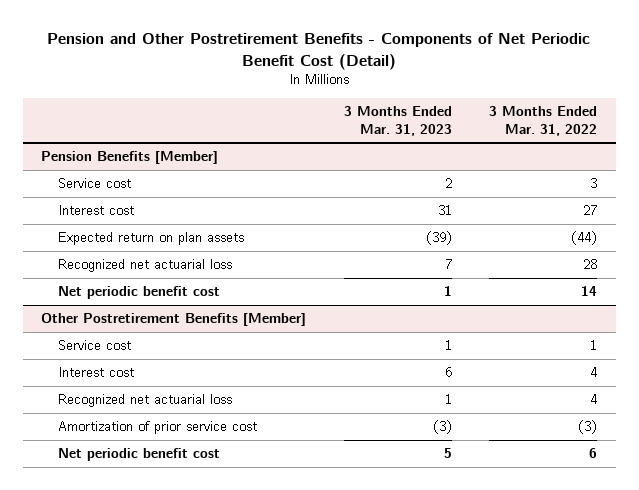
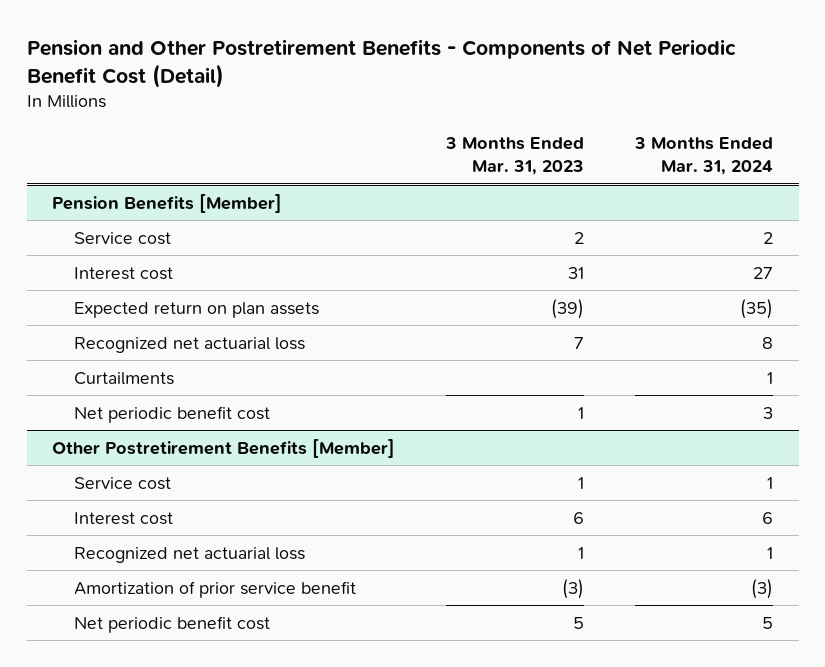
[489,106,598,136] 3 Months Ended Mar. 31, 2022 -> none
none -> [634,137,774,176] 3 Months Ended Mar. 31, 2024
none -> [74,371,175,385] Curtailments
[57,421,257,435] Amortization of prior service cost -> [74,580,357,598] Amortization of prior service benefit

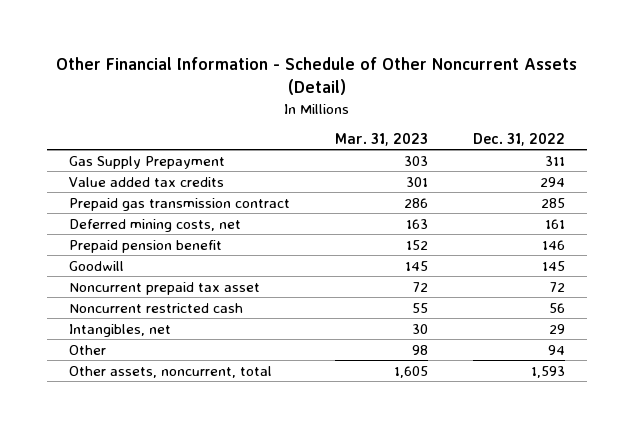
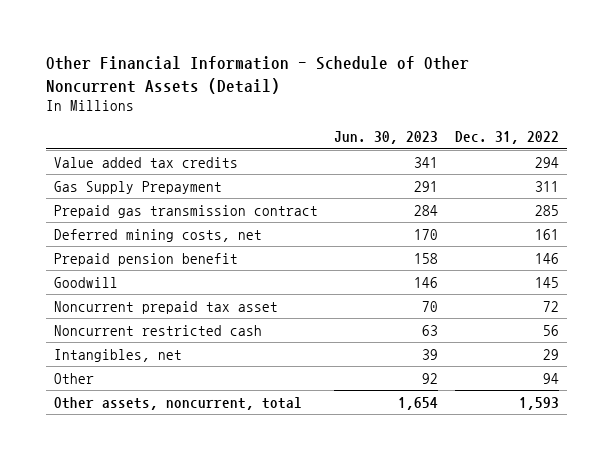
[334,133,428,147] Mar. 31, 2023 -> none
none -> [334,131,439,145] Jun. 30, 2023
[69,155,226,169] Gas Supply Prepayment -> [53,180,222,194] Gas Supply Prepayment

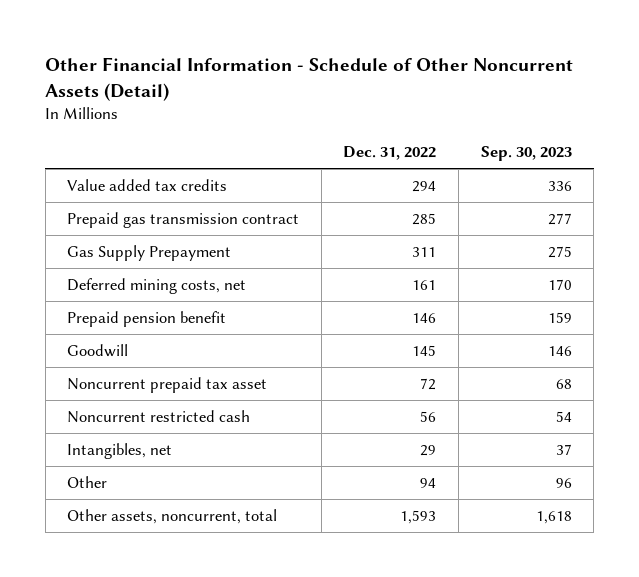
[334,131,439,145] Jun. 30, 2023 -> none
none -> [480,146,572,162] Sep. 30, 2023
[53,180,222,194] Gas Supply Prepayment -> [67,244,232,261] Gas Supply Prepayment

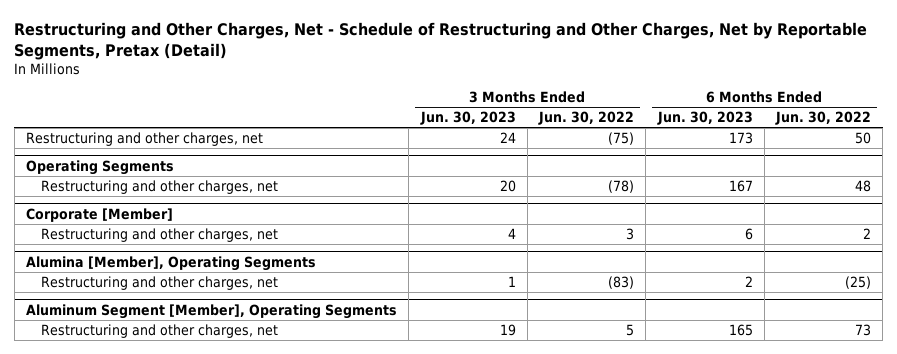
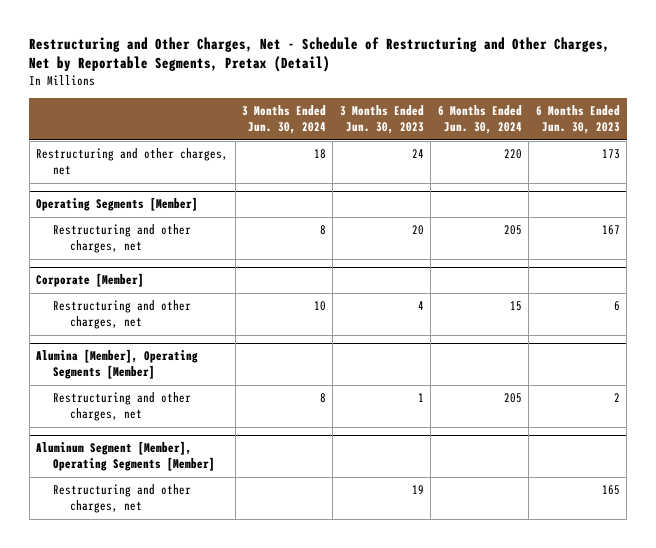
[538,111,635,126] Jun. 30, 2022 -> none
[775,111,872,126] Jun. 30, 2022 -> none
none -> [241,105,326,135] 3 Months Ended Jun. 30, 2024
none -> [437,105,522,135] 6 Months Ended Jun. 30, 2024
[26,159,175,175] Operating Segments -> [36,197,199,212] Operating Segments [Member]
[26,255,317,271] Alumina [Member], Operating Segments -> [36,349,199,380] Alumina [Member], Operating Segments [Member]
[26,303,398,319] Aluminum Segment [Member], Operating Segments -> [36,441,216,472] Aluminum Segment [Member], Operating Segments [Member]

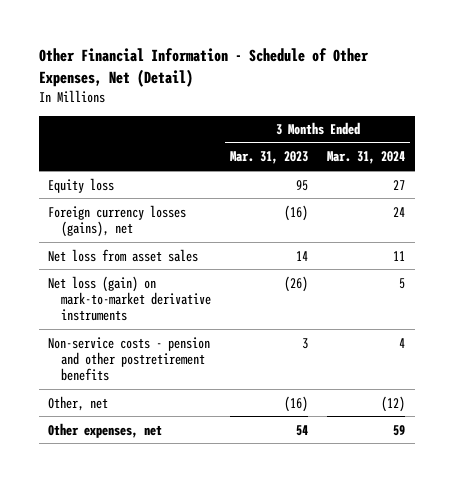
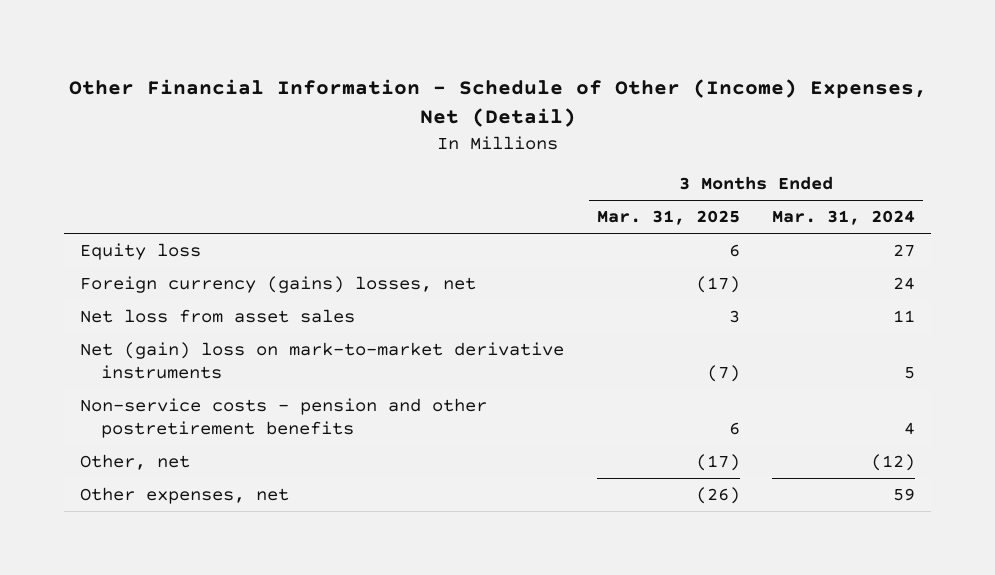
[38,47,369,87] Other Financial Information - Schedule of Other Expenses, Net (Detail) -> [68,78,927,128] Other Financial Information - Schedule of Other (Income) Expenses, Net (Detail)
[230,151,309,165] Mar. 31, 2023 -> none
none -> [596,210,740,226] Mar. 31, 2025
[48,204,187,237] Foreign currency losses (gains), net -> [80,276,477,294] Foreign currency (gains) losses, net
[48,275,211,322] Net loss (gain) on mark-to-market derivative instruments -> [80,342,565,379] Net (gain) loss on mark-to-market derivative instruments

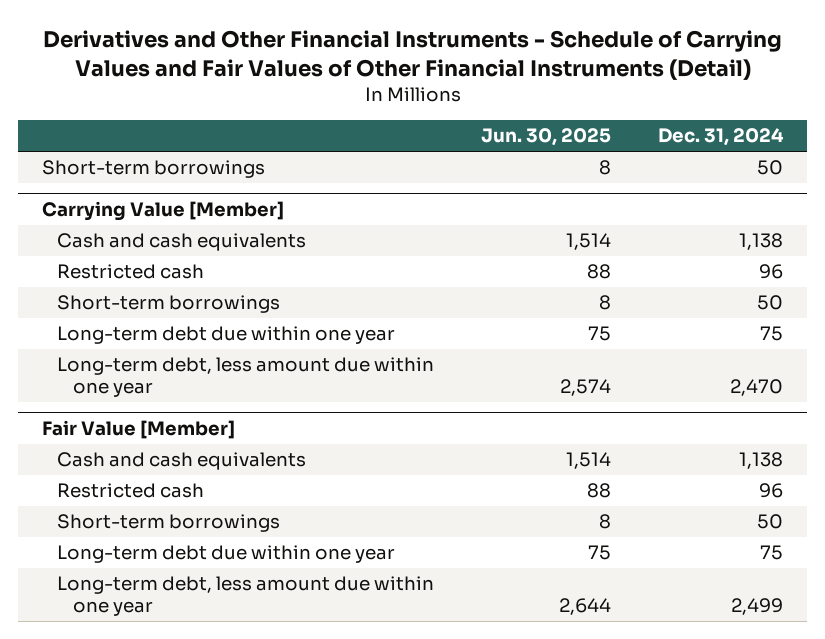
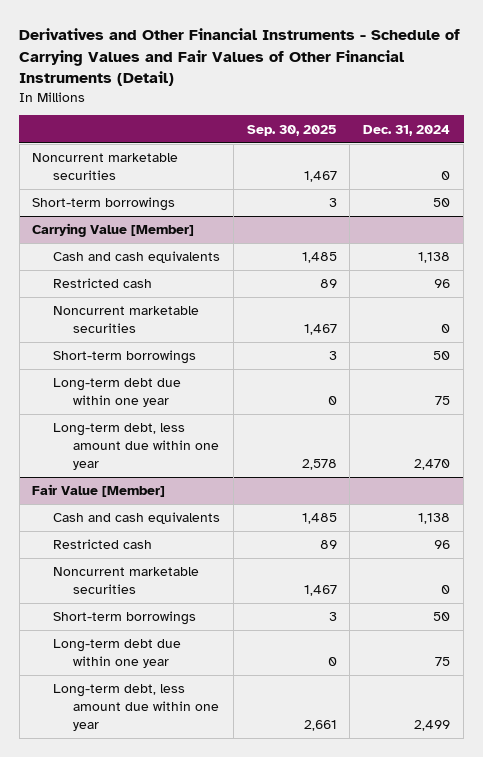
[481,128,612,147] Jun. 30, 2025 -> none
none -> [246,124,337,136] Sep. 30, 2025
none -> [32,153,179,180] Noncurrent marketable securities
none -> [52,306,199,333] Noncurrent marketable securities
none -> [52,567,199,594] Noncurrent marketable securities

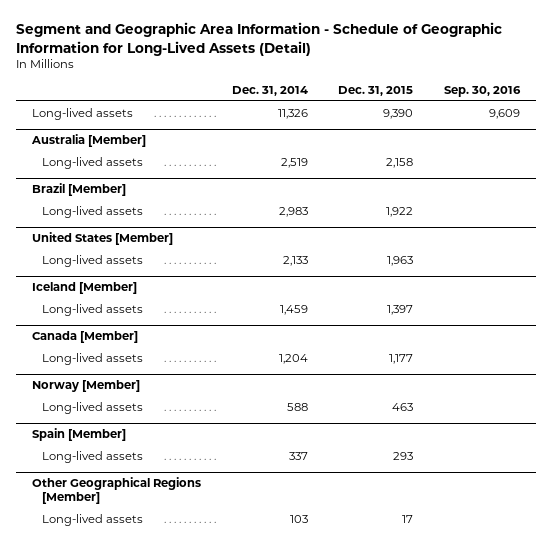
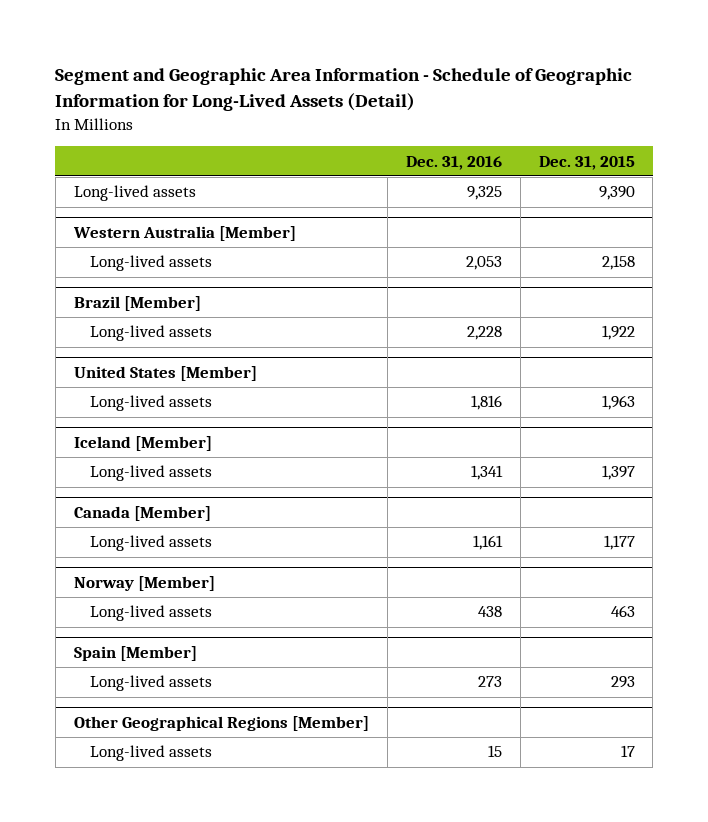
[231,86,308,97] Dec. 31, 2014 -> none
[444,86,522,98] Sep. 30, 2016 -> none
none -> [405,155,502,170] Dec. 31, 2016
[30,134,146,148] Australia [Member] -> [72,226,296,242] Western Australia [Member]

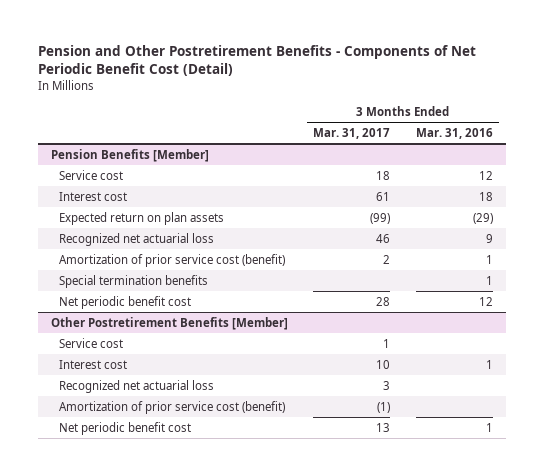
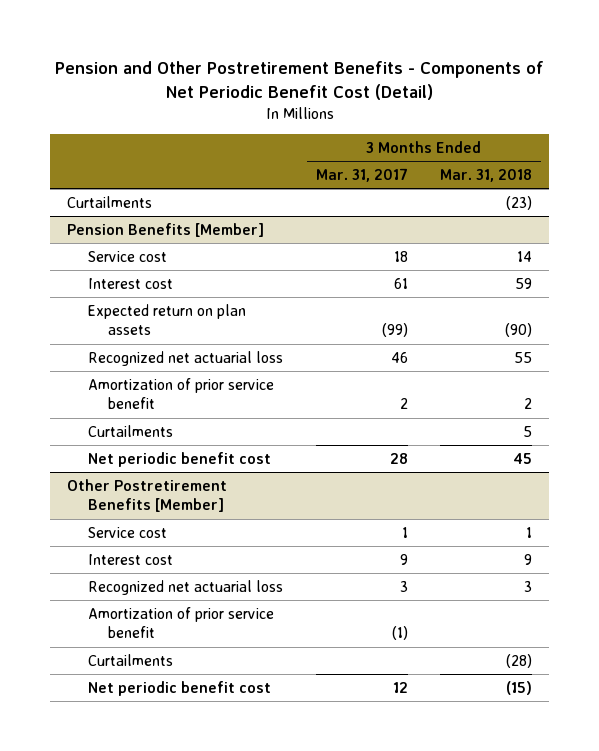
[415,127,493,139] Mar. 31, 2016 -> none
none -> [440,169,533,183] Mar. 31, 2018
none -> [66,195,152,208] Curtailments
[59,274,209,288] Special termination benefits -> none
[59,253,286,267] Amortization of prior service cost (benefit) -> [87,377,274,410] Amortization of prior service benefit
none -> [87,424,173,437] Curtailments
[376,359,391,369] 10 -> [399,553,408,565] 9
[59,400,286,414] Amortization of prior service cost (benefit) -> [87,606,274,639] Amortization of prior service benefit
none -> [87,653,173,666] Curtailments
[376,422,391,432] 13 -> [392,681,408,693] 12

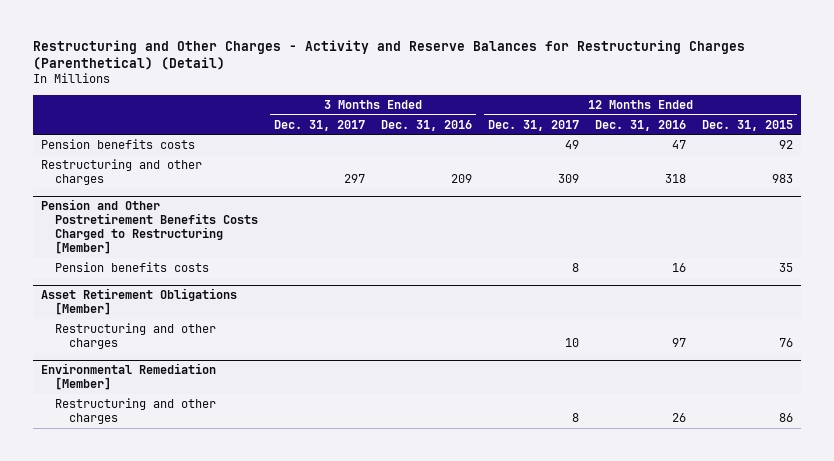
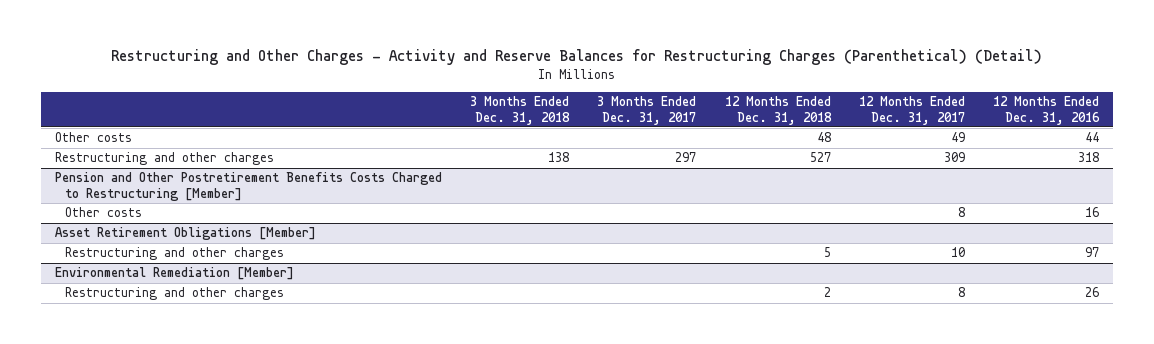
[381,119,473,131] Dec. 31, 2016 -> none
[702,119,794,131] Dec. 31, 2015 -> none
none -> [470,96,571,125] 3 Months Ended Dec. 31, 2018
none -> [724,96,832,125] 12 Months Ended Dec. 31, 2018
[41,139,196,150] Pension benefits costs -> [54,132,132,143] Other costs
[672,140,687,150] 47 -> [1085,132,1100,143] 44
[55,262,210,273] Pension benefits costs -> [64,207,142,218] Other costs

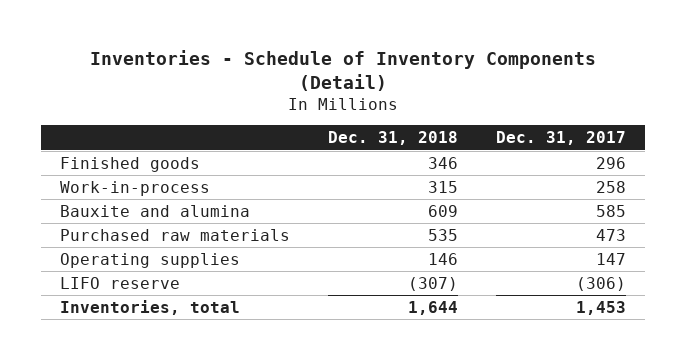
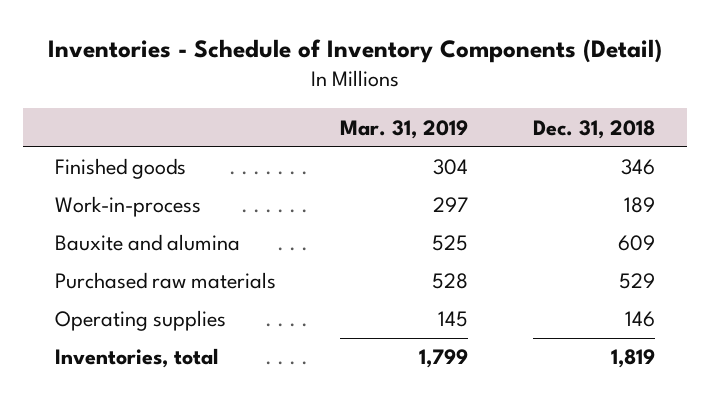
[496,131,627,146] Dec. 31, 2017 -> none
none -> [340,119,469,139] Mar. 31, 2019
[428,180,459,193] 315 -> [623,197,655,214] 189
[428,228,459,241] 535 -> [618,273,655,290] 529
[60,276,181,289] LIFO reserve -> none
[408,300,459,315] 1,644 -> [610,349,655,369] 1,819

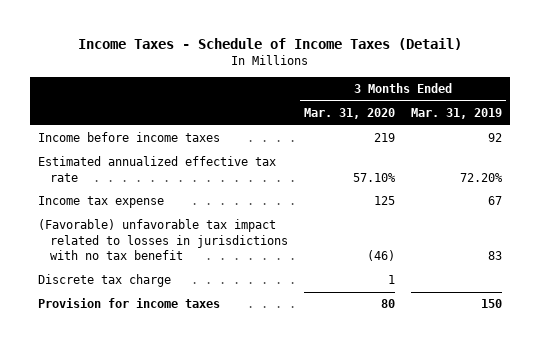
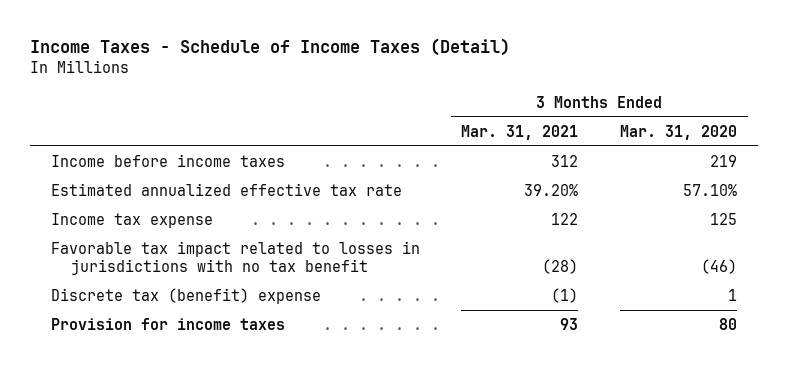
[411,108,503,120] Mar. 31, 2019 -> none
none -> [461,124,579,140] Mar. 31, 2021
[38,274,172,288] Discrete tax charge -> none
[38,219,289,260] (Favorable) unfavorable tax impact related to losses in jurisdictions with no tax benefit -> [50,240,420,276] Favorable tax impact related to losses in jurisdictions with no tax benefit
none -> [50,287,321,304] Discrete tax (benefit) expense

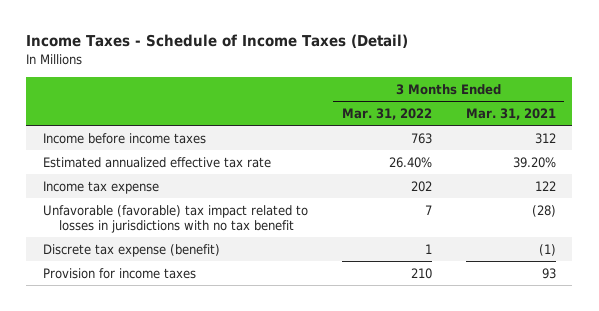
[620,124,738,140] Mar. 31, 2020 -> none
none -> [341,107,432,120] Mar. 31, 2022
[50,240,420,276] Favorable tax impact related to losses in jurisdictions with no tax benefit -> [43,204,309,233] Unfavorable (favorable) tax impact related to losses in jurisdictions with no tax benefit
[50,287,321,304] Discrete tax (benefit) expense -> [43,243,221,257] Discrete tax expense (benefit)

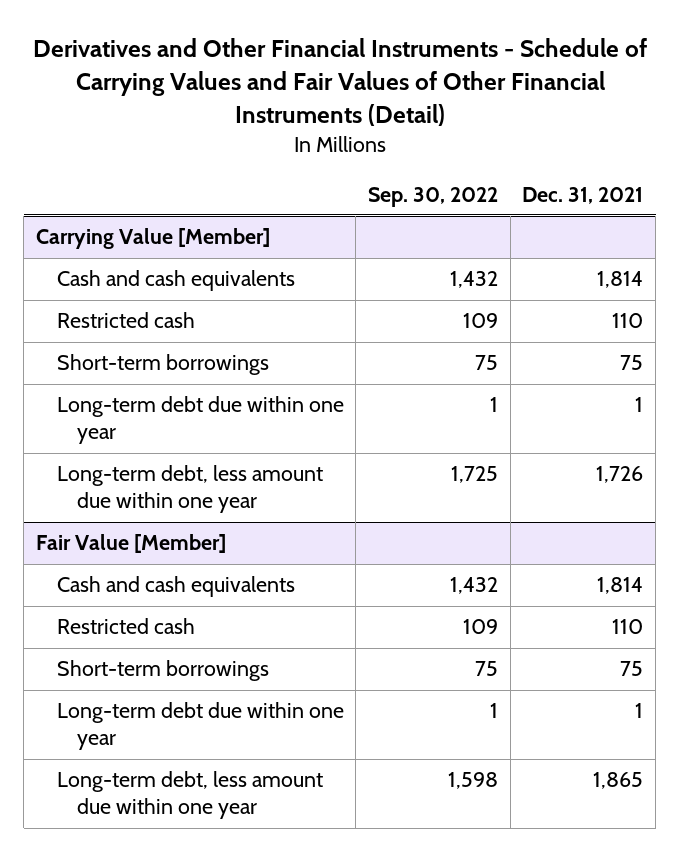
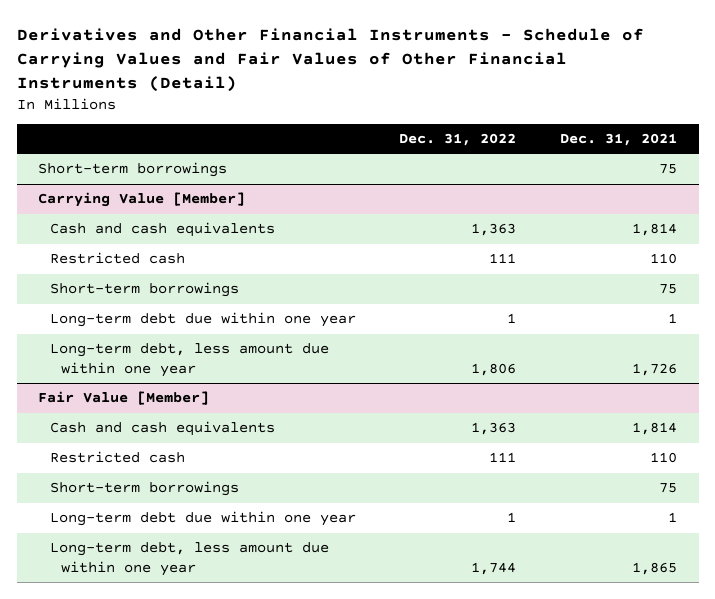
[368,186,499,207] Sep. 30, 2022 -> none
none -> [399,133,517,147] Dec. 31, 2022
none -> [38,162,228,178] Short-term borrowings

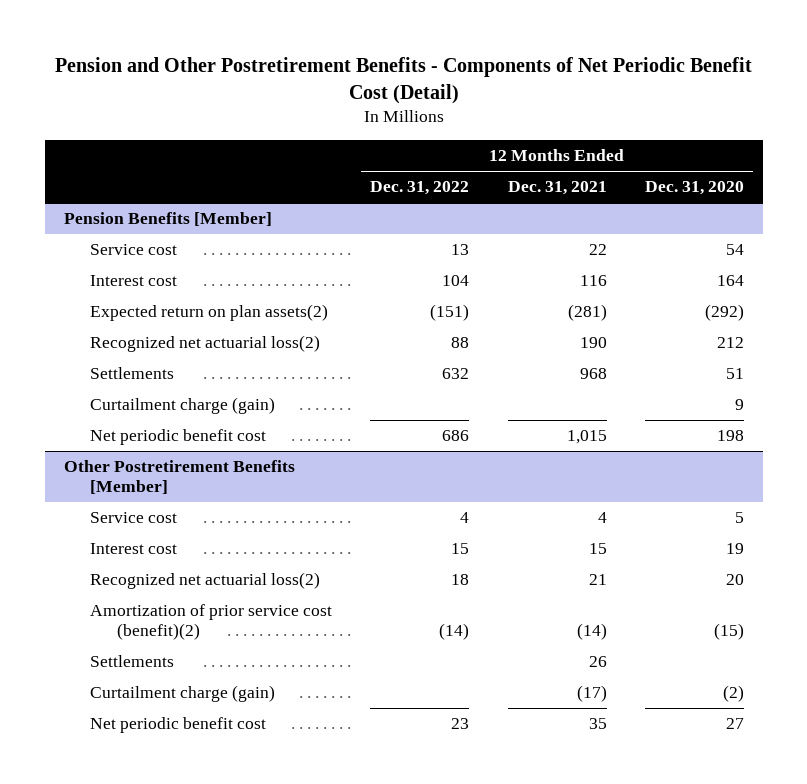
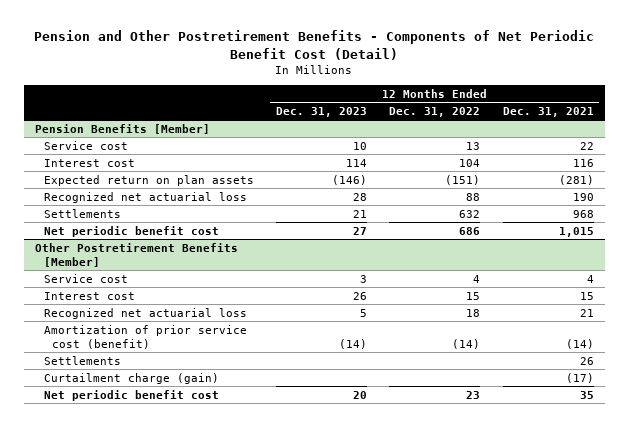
[644,181,744,196] Dec. 31, 2020 -> none
none -> [275,106,367,117] Dec. 31, 2023
[90,304,329,322] Expected return on plan assets(2) -> [43,174,254,186] Expected return on plan assets
[90,335,321,353] Recognized net actuarial loss(2) -> [43,191,247,203] Recognized net actuarial loss
[90,397,276,415] Curtailment charge (gain) -> none
[90,572,321,590] Recognized net actuarial loss(2) -> [43,307,247,319] Recognized net actuarial loss
[90,604,333,641] Amortization of prior service cost (benefit)(2) -> [43,324,247,349] Amortization of prior service cost (benefit)

